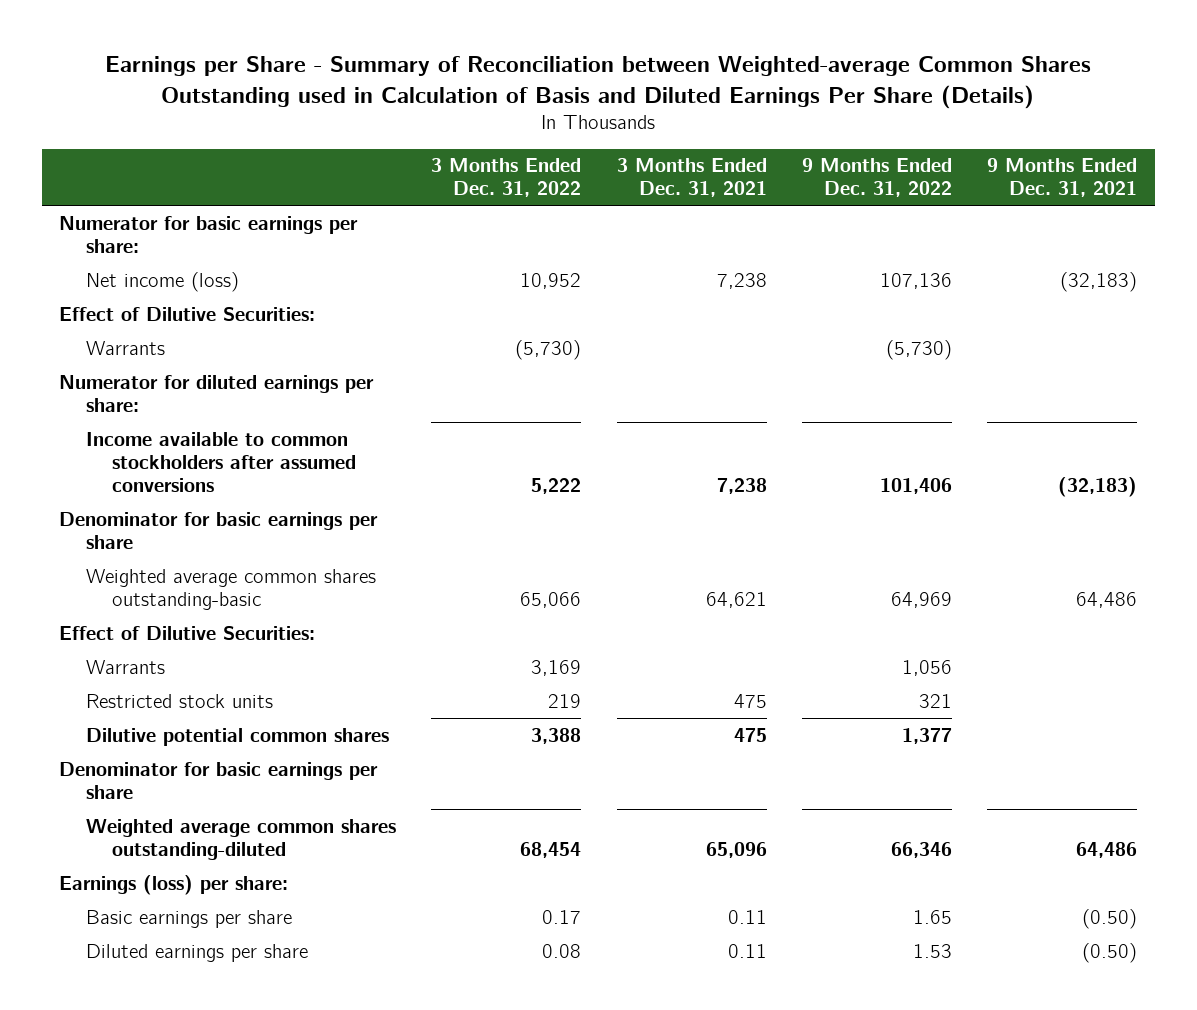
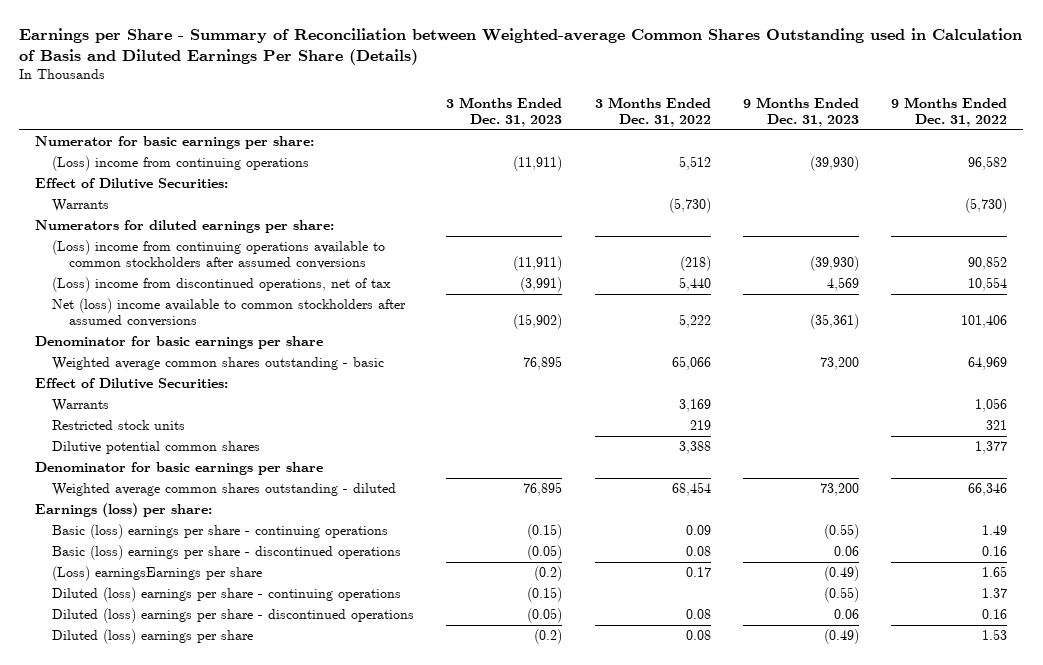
[616,158,767,198] 3 Months Ended Dec. 31, 2021 -> none
[987,158,1138,198] 9 Months Ended Dec. 31, 2021 -> none
none -> [446,96,563,127] 3 Months Ended Dec. 31, 2023
none -> [742,96,859,127] 9 Months Ended Dec. 31, 2023
[85,271,239,292] Net income (loss) -> none
none -> [51,156,309,172] (Loss) income from continuing operations
[59,374,375,412] Numerator for diluted earnings per share: -> [35,220,335,234] Numerators for diluted earnings per share:
none -> [51,240,385,270] (Loss) income from continuing operations available to common stockholders after assumed conversions
none -> [51,277,391,293] (Loss) income from discontinued operations, net of tax
[85,431,357,492] Income available to common stockholders after assumed conversions -> [51,298,406,328] Net (loss) income available to common stockholders after assumed conversions
[85,568,376,610] Weighted average common shares outstanding-basic -> [51,357,384,371] Weighted average common shares outstanding - basic
[85,818,396,860] Weighted average common shares outstanding-diluted -> [51,483,396,497] Weighted average common shares outstanding - diluted
none -> [51,524,388,540] Basic (loss) earnings per share - continuing operations
none -> [51,545,401,561] Basic (loss) earnings per share - discontinued operations
[85,909,292,928] Basic earnings per share -> [51,566,262,582] (Loss) earningsEarnings per share
none -> [51,587,401,603] Diluted (loss) earnings per share - continuing operations
none -> [51,608,414,624] Diluted (loss) earnings per share - discontinued operations
[85,943,308,962] Diluted earnings per share -> [51,629,253,645] Diluted (loss) earnings per share

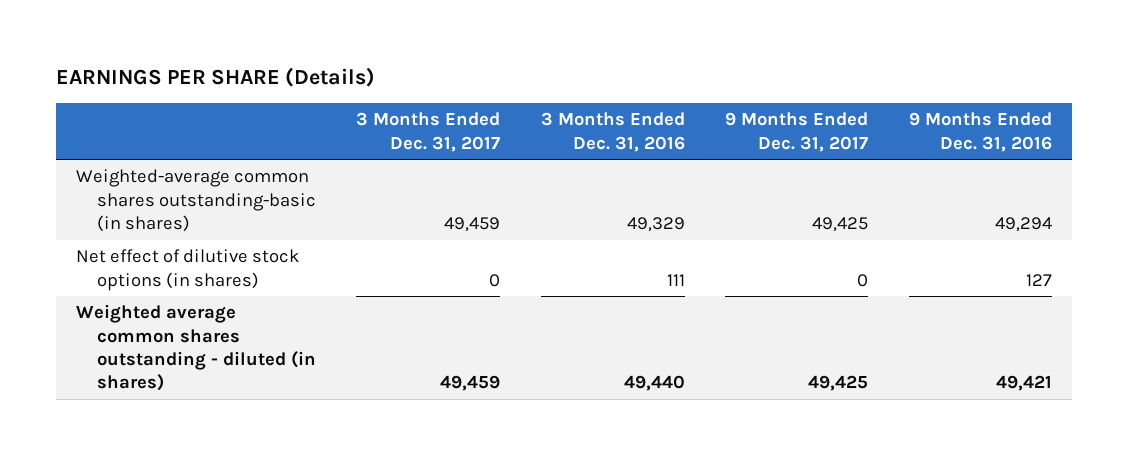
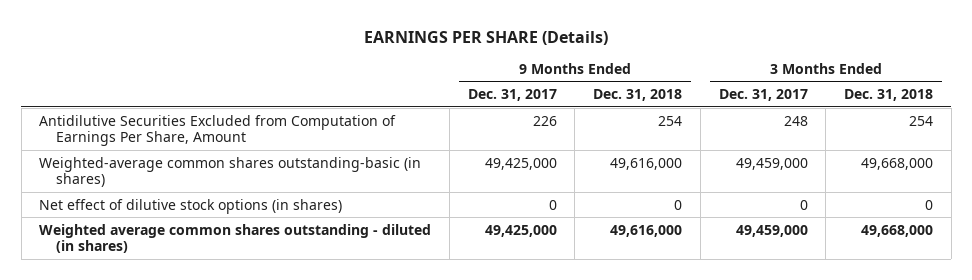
[540,112,685,152] 3 Months Ended Dec. 31, 2016 -> none
[908,112,1052,152] 9 Months Ended Dec. 31, 2016 -> none
none -> [593,89,683,102] Dec. 31, 2018
none -> [844,89,934,102] Dec. 31, 2018
none -> [39,114,397,146] Antidilutive Securities Excluded from Computation of Earnings Per Share, Amount
[444,216,501,232] 49,459 -> [735,157,808,170] 49,459,000
[812,216,869,232] 49,425 -> [484,157,557,170] 49,425,000
[440,375,501,392] 49,459 -> [735,224,808,237] 49,459,000
[808,375,869,392] 49,425 -> [484,224,557,237] 49,425,000

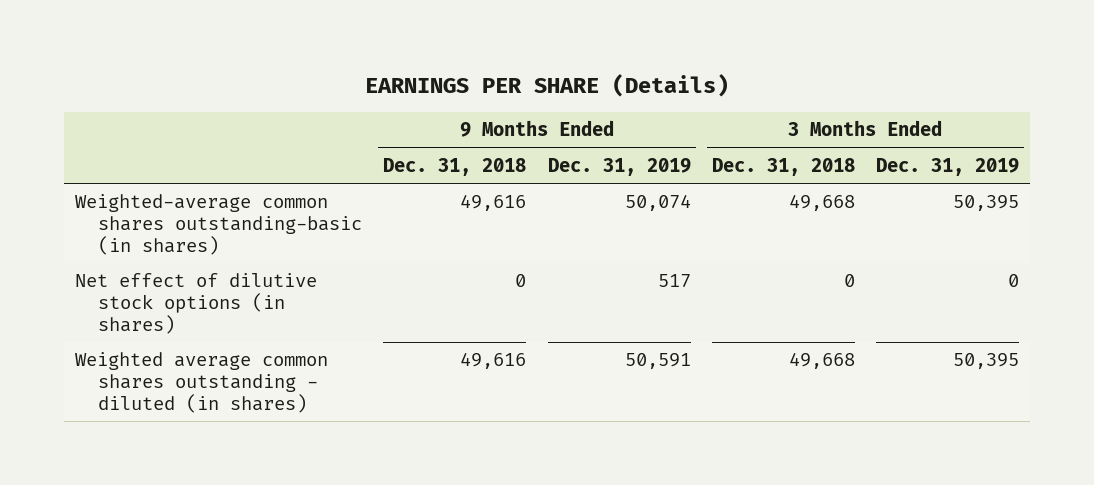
[467,89,557,102] Dec. 31, 2017 -> none
[718,89,808,102] Dec. 31, 2017 -> none
none -> [547,157,691,176] Dec. 31, 2019
none -> [876,157,1020,176] Dec. 31, 2019
[39,114,397,146] Antidilutive Securities Excluded from Computation of Earnings Per Share, Amount -> none
[610,157,683,170] 49,616,000 -> [460,194,527,212] 49,616
[861,157,934,170] 49,668,000 -> [788,194,855,212] 49,668
[610,224,683,237] 49,616,000 -> [460,352,527,370] 49,616
[861,224,934,237] 49,668,000 -> [788,352,855,370] 49,668

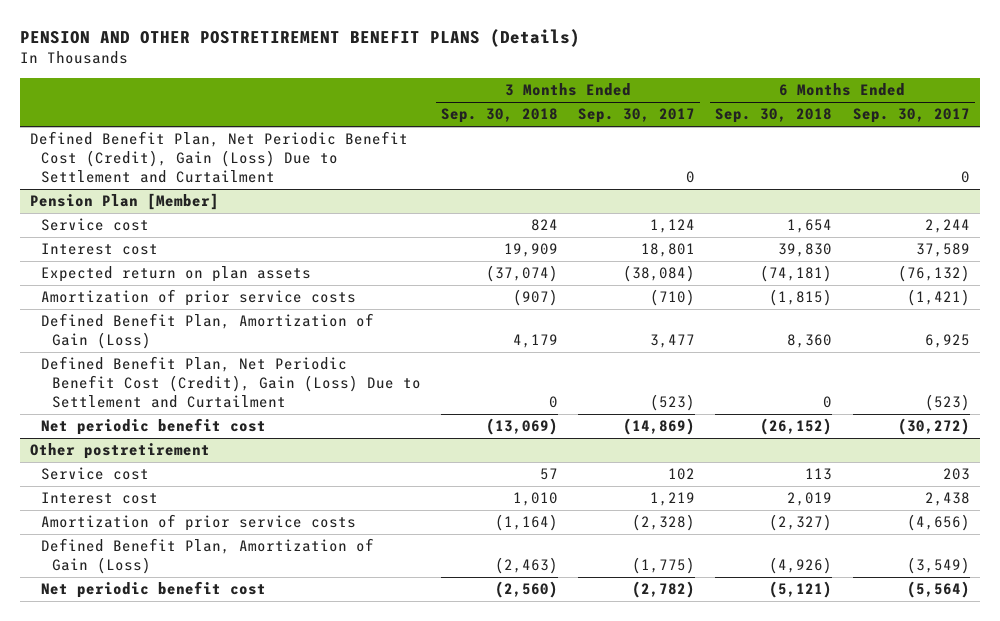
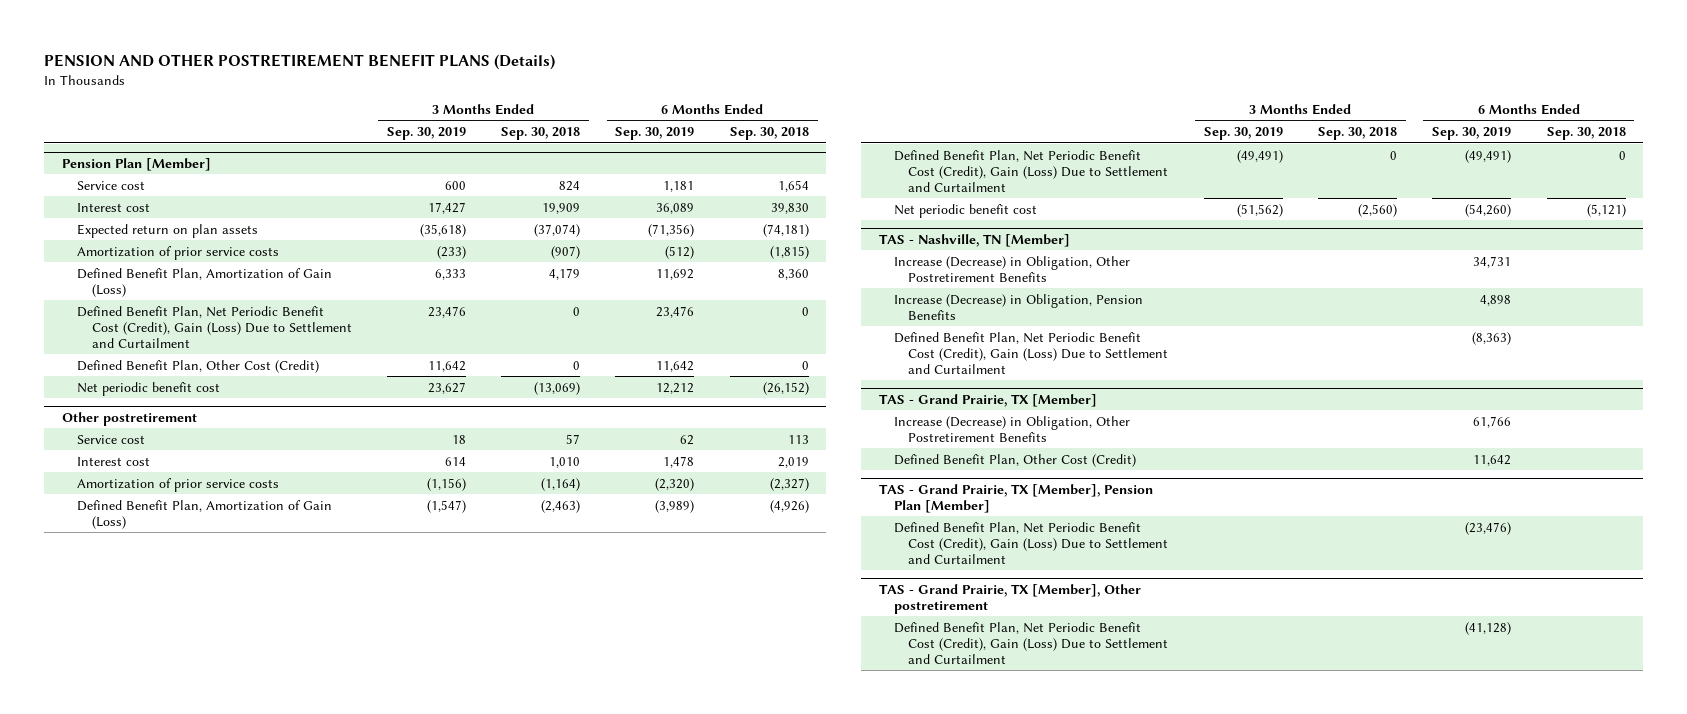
[578,108,696,124] Sep. 30, 2017 -> none
[852,108,970,124] Sep. 30, 2017 -> none
none -> [386,127,466,141] Sep. 30, 2019
none -> [615,127,695,141] Sep. 30, 2019
[30,131,409,183] Defined Benefit Plan, Net Periodic Benefit Cost (Credit), Gain (Loss) Due to Settlement and Curtailment -> none
none -> [76,359,319,373] Defined Benefit Plan, Other Cost (Credit)
none -> [893,149,1169,192] Defined Benefit Plan, Net Periodic Benefit Cost (Credit), Gain (Loss) Due to Settlement and Curtailment
none -> [878,233,1070,247] TAS - Nashville, TN [Member]
none -> [893,255,1130,282] Increase (Decrease) in Obligation, Other Postretirement Benefits
none -> [893,293,1143,320] Increase (Decrease) in Obligation, Pension Benefits
none -> [893,331,1169,374] Defined Benefit Plan, Net Periodic Benefit Cost (Credit), Gain (Loss) Due to Settlement and Curtailment
none -> [878,393,1097,407] TAS - Grand Prairie, TX [Member]
none -> [893,415,1130,442] Increase (Decrease) in Obligation, Other Postretirement Benefits
none -> [893,453,1136,467] Defined Benefit Plan, Other Cost (Credit)
none -> [878,483,1153,513] TAS - Grand Prairie, TX [Member], Pension Plan [Member]
none -> [893,521,1169,564] Defined Benefit Plan, Net Periodic Benefit Cost (Credit), Gain (Loss) Due to Settlement and Curtailment
none -> [878,583,1141,614] TAS - Grand Prairie, TX [Member], Other postretirement
none -> [893,621,1169,664] Defined Benefit Plan, Net Periodic Benefit Cost (Credit), Gain (Loss) Due to Settlement and Curtailment

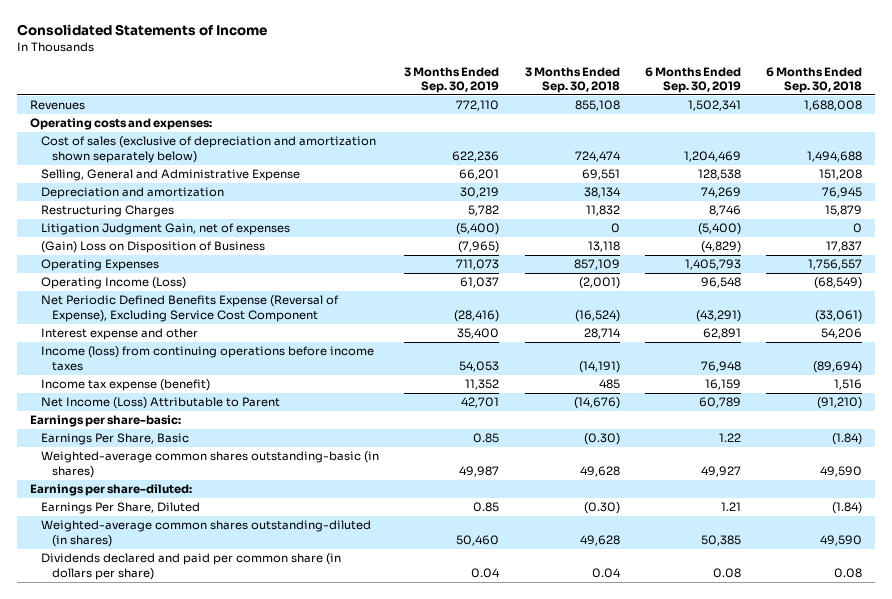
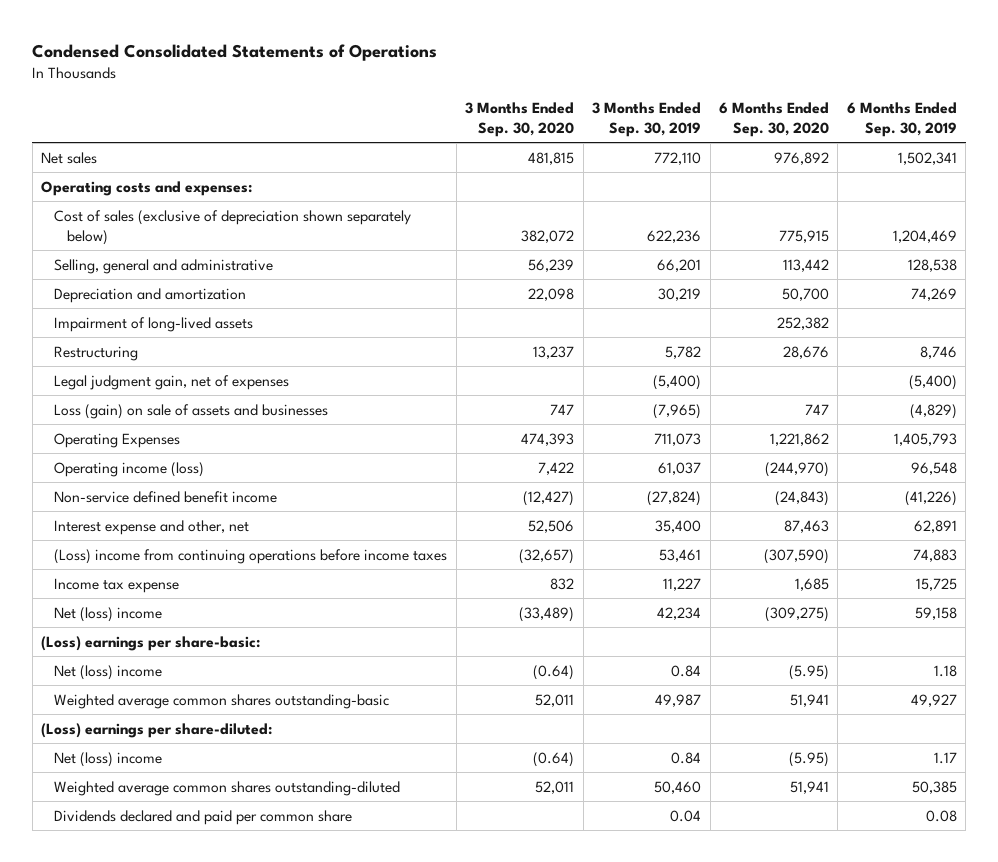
[16,23,267,36] Consolidated Statements of Income -> [32,43,438,61] Condensed Consolidated Statements of Operations
[524,66,620,93] 3 Months Ended Sep. 30, 2018 -> none
[766,66,863,93] 6 Months Ended Sep. 30, 2018 -> none
none -> [465,101,575,137] 3 Months Ended Sep. 30, 2020
none -> [719,101,830,137] 6 Months Ended Sep. 30, 2020
[29,100,85,111] Revenues -> [41,151,98,164] Net sales
[40,136,376,163] Cost of sales (exclusive of depreciation and amortization shown separately below) -> [54,209,412,245] Cost of sales (exclusive of depreciation shown separately below)
[40,169,300,182] Selling, General and Administrative Expense -> [54,258,274,274] Selling, general and administrative
none -> [54,316,254,332] Impairment of long-lived assets
[40,205,174,218] Restructuring Charges -> [54,345,139,361] Restructuring
[40,223,290,236] Litigation Judgment Gain, net of expenses -> [54,374,290,390] Legal judgment gain, net of expenses
[40,241,265,254] (Gain) Loss on Disposition of Business -> [54,403,329,419] Loss (gain) on sale of assets and businesses
[40,433,189,446] Earnings Per Share, Basic -> none
[40,502,200,515] Earnings Per Share, Diluted -> none
[40,277,186,290] Operating Income (Loss) -> [54,461,205,477] Operating income (loss)
[40,295,339,322] Net Periodic Defined Benefits Expense (Reversal of Expense), Excluding Service Cost Component -> [54,490,278,503] Non-service defined benefit income
[454,309,500,322] (28,416) -> [647,490,702,506] (27,824)
[696,309,742,322] (43,291) -> [904,490,957,506] (41,226)
[40,328,198,341] Interest expense and other -> [54,519,250,535] Interest expense and other, net
[40,346,374,371] Income (loss) from continuing operations before income taxes -> [54,548,448,564] (Loss) income from continuing operations before income taxes
[459,360,500,372] 54,053 -> [659,548,702,562] 53,461
[701,360,742,372] 76,948 -> [912,548,957,562] 74,883
[40,379,210,392] Income tax expense (benefit) -> [54,577,180,593] Income tax expense
[465,379,500,391] 11,352 -> [663,577,702,591] 11,227
[705,379,742,391] 16,159 -> [915,577,957,591] 15,725
[40,397,280,410] Net Income (Loss) Attributable to Parent -> [54,606,163,622] Net (loss) income
[461,397,500,409] 42,701 -> [657,606,702,620] 42,234
[699,397,742,409] 60,789 -> [914,606,957,620] 59,158
[29,415,181,428] Earnings per share-basic: -> [41,635,261,651] (Loss) earnings per share-basic:
none -> [54,664,163,680] Net (loss) income
[40,451,379,478] Weighted-average common shares outstanding-basic (in shares) -> [54,693,390,709] Weighted average common shares outstanding-basic
[29,484,192,497] Earnings per share-diluted: -> [41,722,273,738] (Loss) earnings per share-diluted:
none -> [54,751,163,767] Net (loss) income
[40,520,371,547] Weighted-average common shares outstanding-diluted (in shares) -> [54,780,401,796] Weighted average common shares outstanding-diluted
[40,553,341,580] Dividends declared and paid per common share (in dollars per share) -> [54,809,353,825] Dividends declared and paid per common share

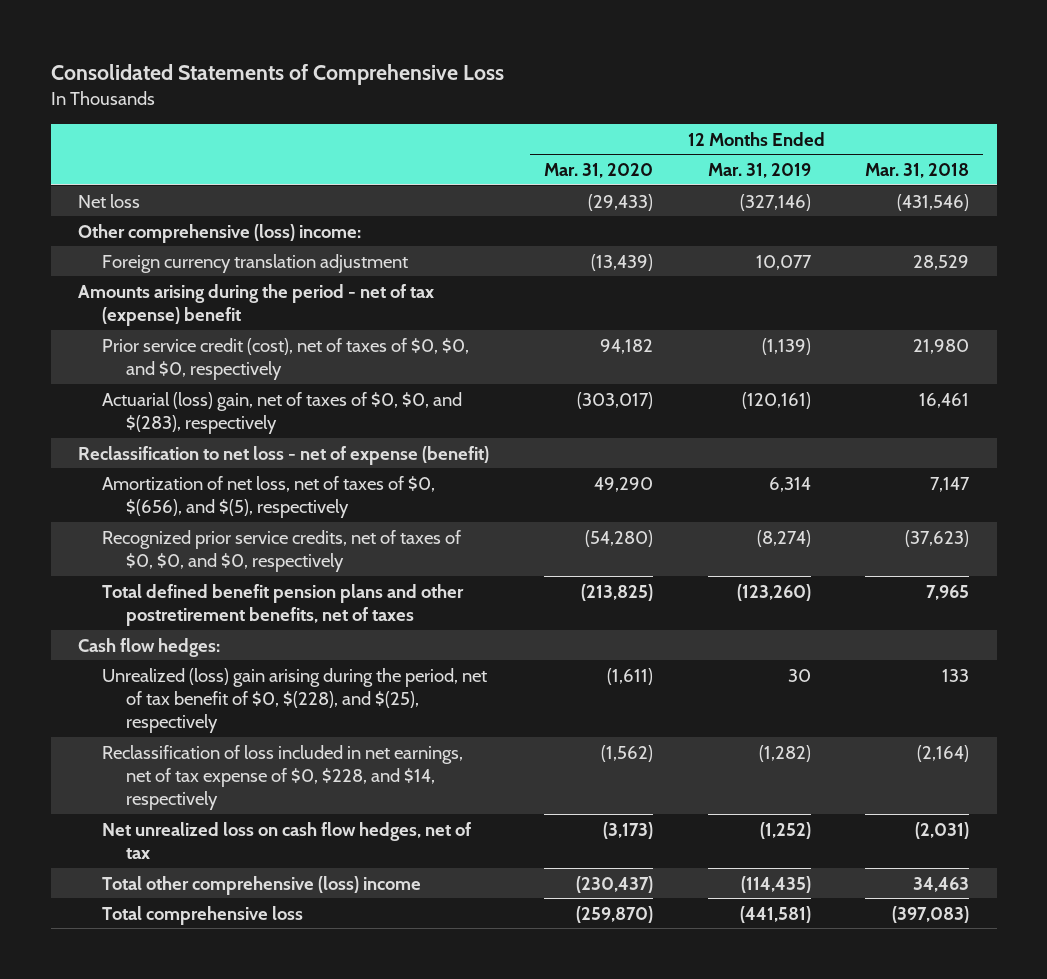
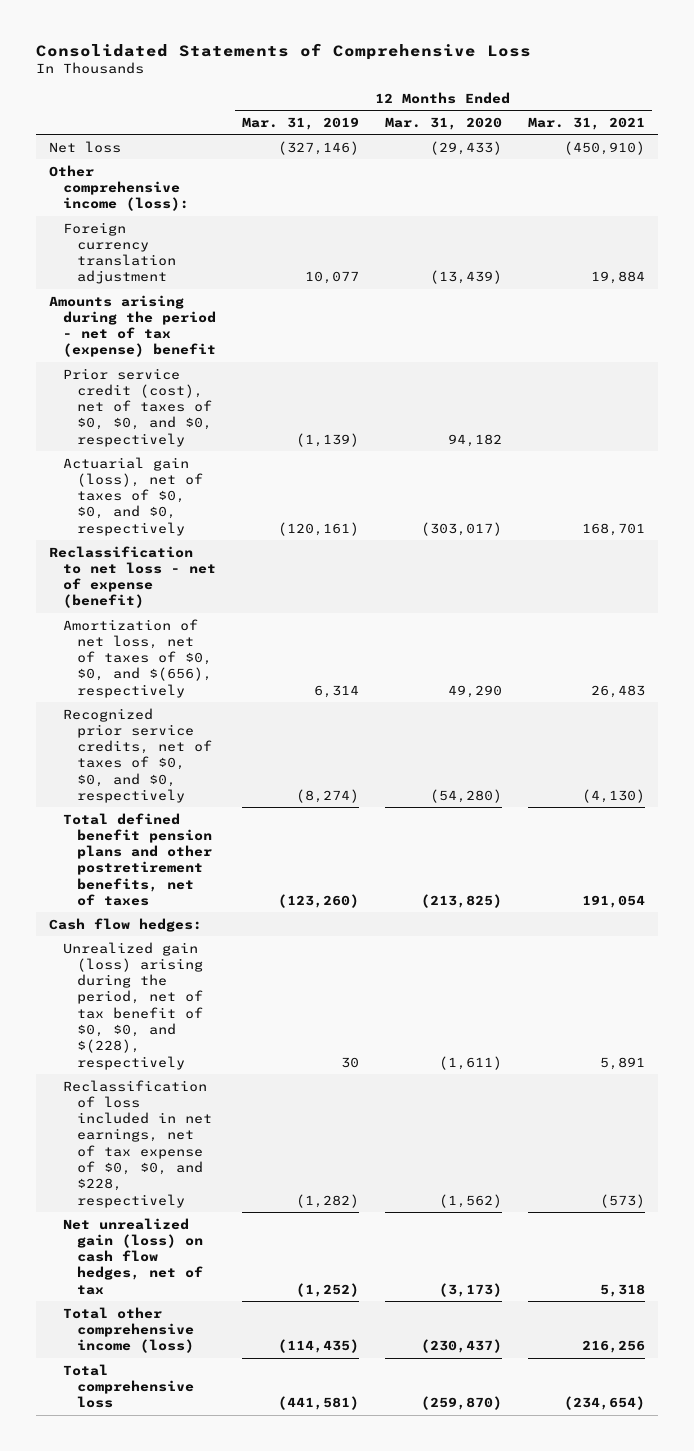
[865,163,970,179] Mar. 31, 2018 -> none
none -> [528,116,646,130] Mar. 31, 2021
[78,223,362,243] Other comprehensive (loss) income: -> [48,164,189,212] Other comprehensive income (loss):
[102,391,463,435] Actuarial (loss) gain, net of taxes of $0, $0, and $(283), respectively -> [62,456,203,536] Actuarial gain (loss), net of taxes of $0, $0, and $0, respectively
[102,475,436,519] Amortization of net loss, net of taxes of $0, $(656), and $(5), respectively -> [62,618,212,698] Amortization of net loss, net of taxes of $0, $0, and $(656), respectively
[102,667,488,734] Unrealized (loss) gain arising during the period, net of tax benefit of $0, $(228), and $(25), respectively -> [62,941,203,1070] Unrealized gain (loss) arising during the period, net of tax benefit of $0, $0, and $(228), respectively
[102,744,464,811] Reclassification of loss included in net earnings, net of tax expense of $0, $228, and $14, respectively -> [62,1079,212,1208] Reclassification of loss included in net earnings, net of tax expense of $0, $0, and $228, respectively
[102,821,472,860] Net unrealized loss on cash flow hedges, net of tax -> [62,1217,203,1295] Net unrealized gain (loss) on cash flow hedges, net of tax
[102,875,422,895] Total other comprehensive (loss) income -> [62,1306,194,1354] Total other comprehensive income (loss)

